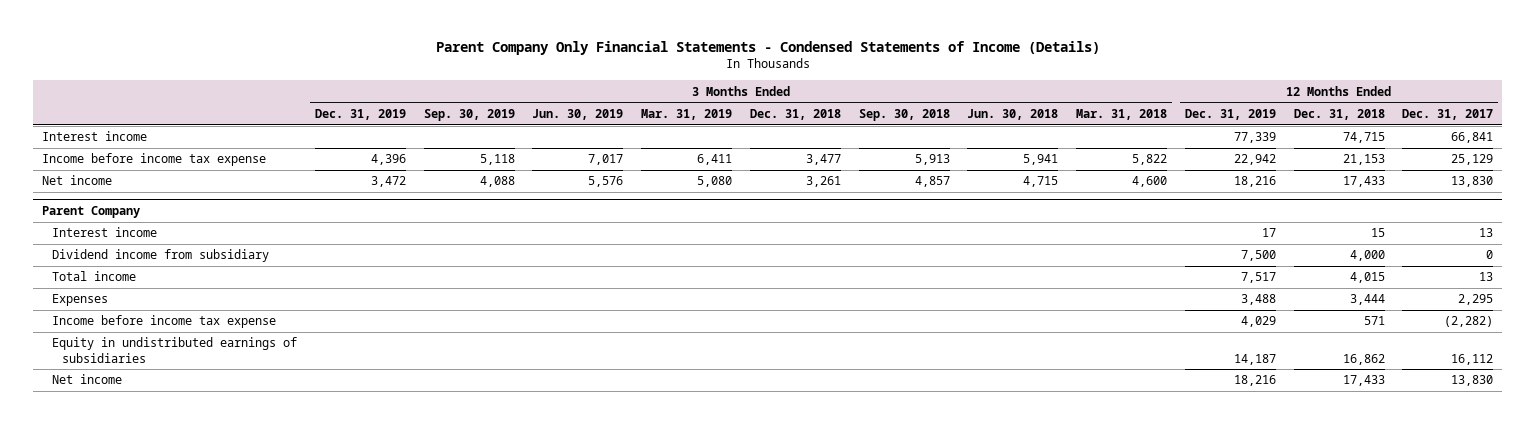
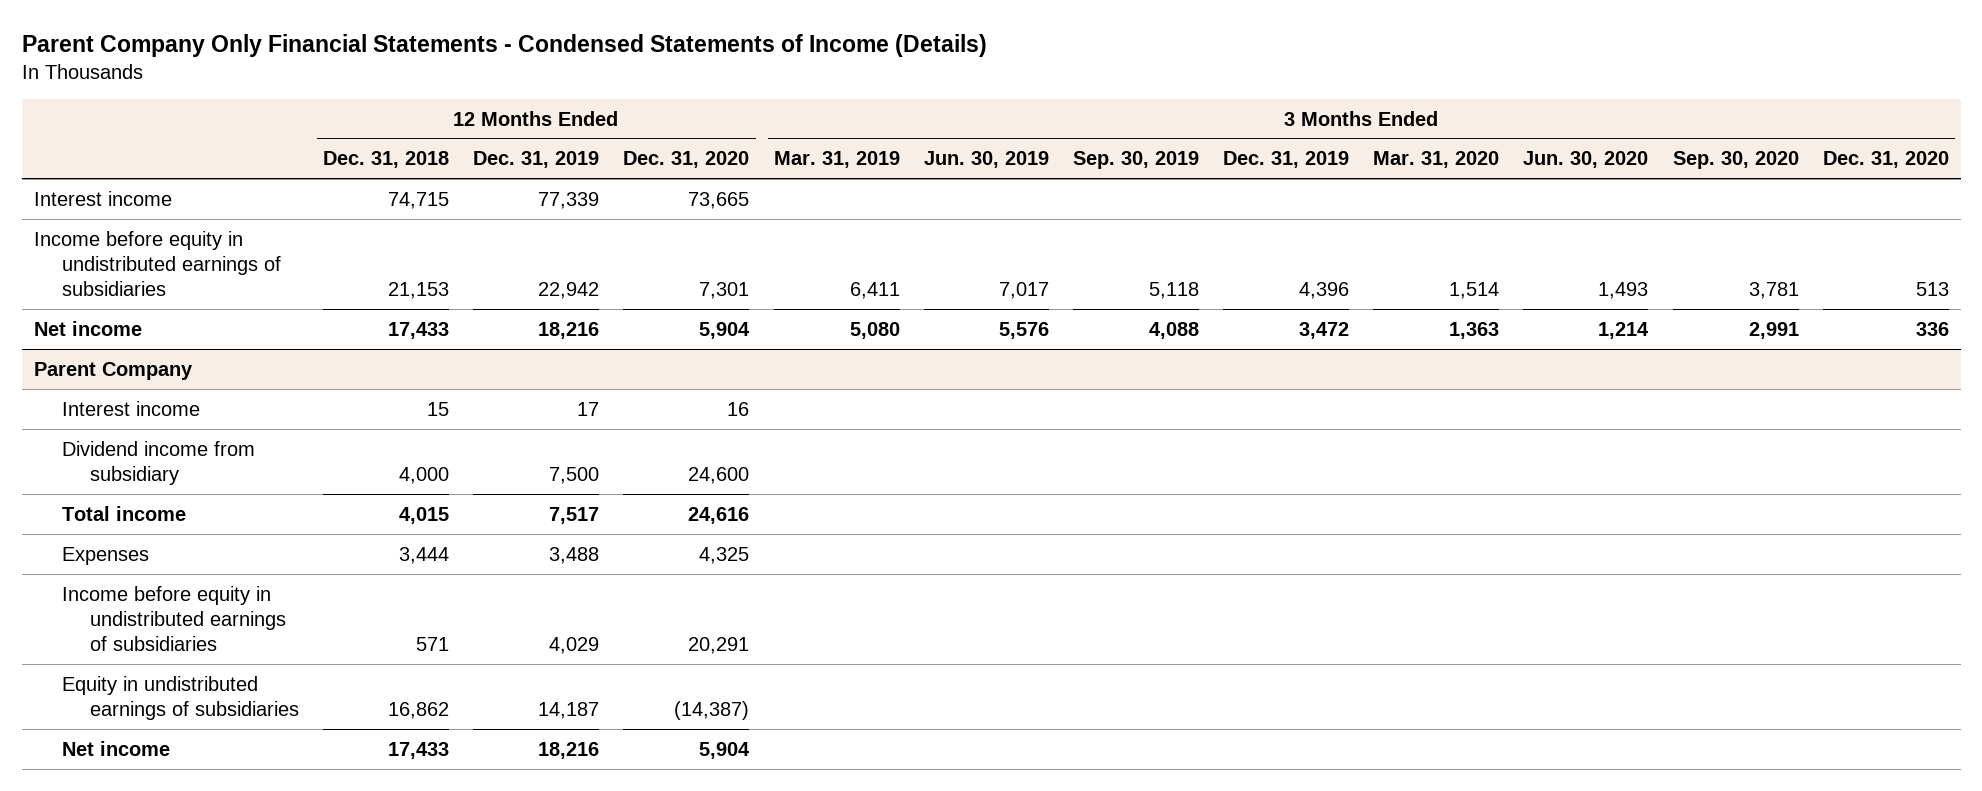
[749,109,841,121] Dec. 31, 2018 -> none
[858,109,950,122] Sep. 30, 2018 -> none
[967,109,1059,121] Jun. 30, 2018 -> none
[1076,109,1168,121] Mar. 31, 2018 -> none
[1402,109,1494,121] Dec. 31, 2017 -> none
none -> [623,151,750,169] Dec. 31, 2020
none -> [1373,151,1500,169] Mar. 31, 2020
none -> [1523,151,1649,169] Jun. 30, 2020
none -> [1672,151,1799,170] Sep. 30, 2020
none -> [1822,151,1949,169] Dec. 31, 2020
[42,153,267,167] Income before income tax expense -> [33,230,281,296] Income before equity in undistributed earnings of subsidiaries
[52,315,277,329] Income before income tax expense -> [61,585,287,651] Income before equity in undistributed earnings of subsidiaries

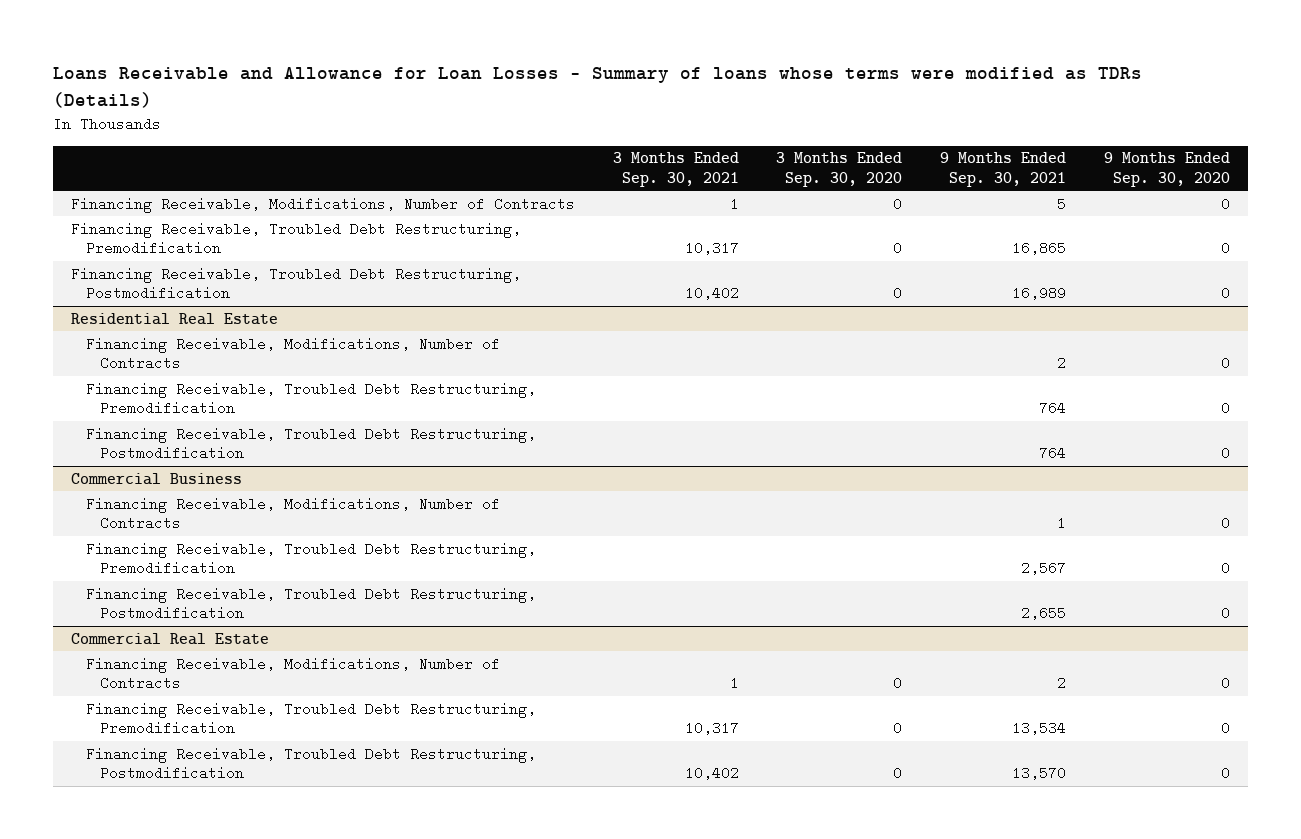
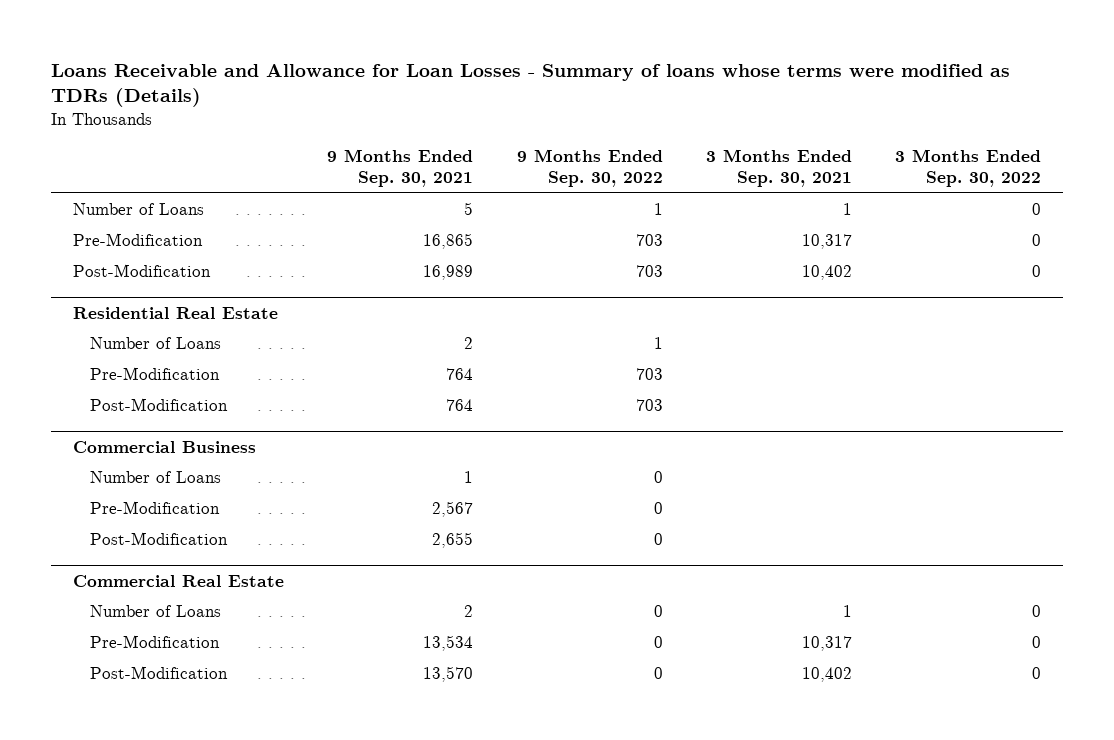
[776,152,903,188] 3 Months Ended Sep. 30, 2020 -> none
[1103,152,1230,188] 9 Months Ended Sep. 30, 2020 -> none
none -> [516,149,663,188] 9 Months Ended Sep. 30, 2022
none -> [895,149,1042,188] 3 Months Ended Sep. 30, 2022
[71,196,576,213] Financing Receivable, Modifications, Number of Contracts -> [72,203,204,216] Number of Loans
[71,221,522,256] Financing Receivable, Troubled Debt Restructuring, Premodification -> [72,233,203,247] Pre-Modification
[71,266,522,301] Financing Receivable, Troubled Debt Restructuring, Postmodification -> [72,264,211,278] Post-Modification
[85,336,500,371] Financing Receivable, Modifications, Number of Contracts -> [89,337,221,350] Number of Loans
[85,381,536,416] Financing Receivable, Troubled Debt Restructuring, Premodification -> [89,367,220,381] Pre-Modification
[85,426,536,461] Financing Receivable, Troubled Debt Restructuring, Postmodification -> [89,398,228,412] Post-Modification
[85,496,500,531] Financing Receivable, Modifications, Number of Contracts -> [89,471,221,484] Number of Loans
[85,541,536,576] Financing Receivable, Troubled Debt Restructuring, Premodification -> [89,501,220,515] Pre-Modification
[85,586,536,621] Financing Receivable, Troubled Debt Restructuring, Postmodification -> [89,532,228,546] Post-Modification
[85,656,500,691] Financing Receivable, Modifications, Number of Contracts -> [89,605,221,618] Number of Loans
[85,701,536,736] Financing Receivable, Troubled Debt Restructuring, Premodification -> [89,635,220,649] Pre-Modification
[85,746,536,781] Financing Receivable, Troubled Debt Restructuring, Postmodification -> [89,666,228,680] Post-Modification

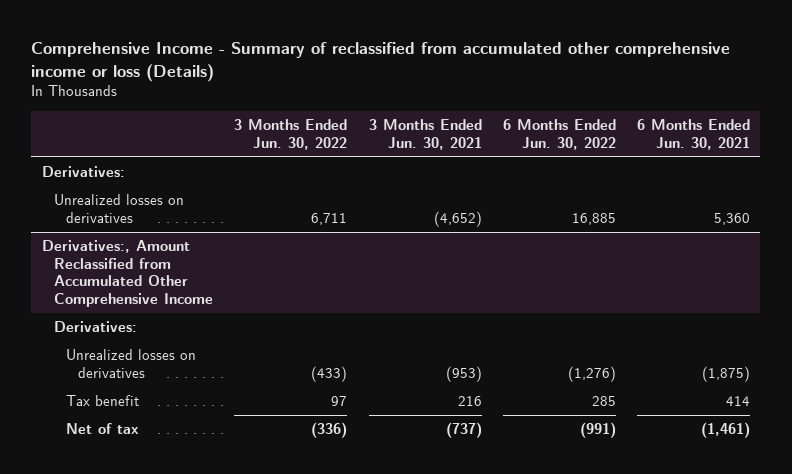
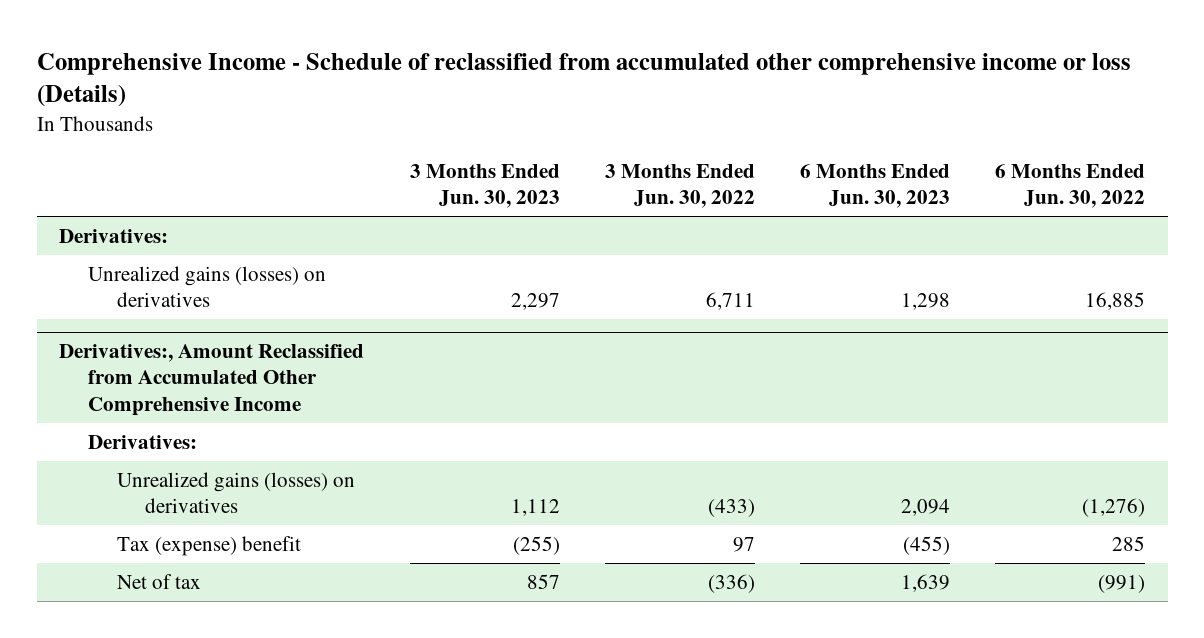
[31,42,731,82] Comprehensive Income - Summary of reclassified from accumulated other comprehensive income or loss (Details) -> [36,52,1131,108] Comprehensive Income - Schedule of reclassified from accumulated other comprehensive income or loss (Details)
[368,118,482,150] 3 Months Ended Jun. 30, 2021 -> none
[636,118,750,150] 6 Months Ended Jun. 30, 2021 -> none
none -> [409,164,560,209] 3 Months Ended Jun. 30, 2023
none -> [799,164,950,209] 6 Months Ended Jun. 30, 2023
[54,194,185,223] Unrealized losses on derivatives -> [88,265,327,308] Unrealized gains (losses) on derivatives
[66,349,197,378] Unrealized losses on derivatives -> [116,471,355,514] Unrealized gains (losses) on derivatives
[66,395,140,407] Tax benefit -> [116,535,301,556] Tax (expense) benefit

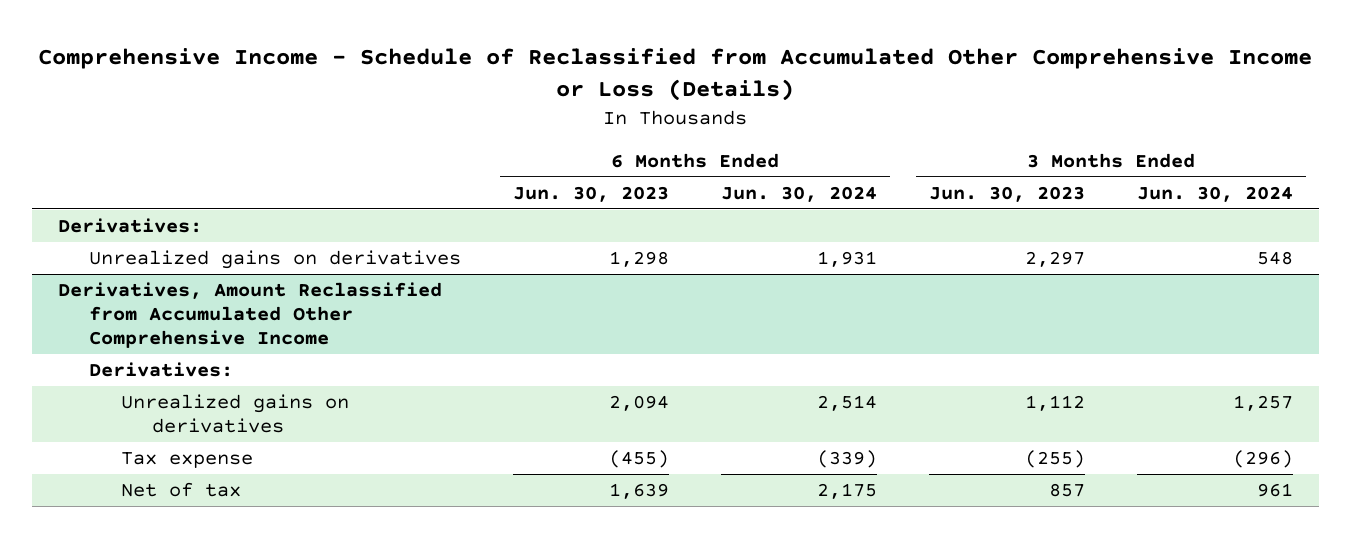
[36,52,1131,108] Comprehensive Income - Schedule of reclassified from accumulated other comprehensive income or loss (Details) -> [38,47,1313,101] Comprehensive Income - Schedule of Reclassified from Accumulated Other Comprehensive Income or Loss (Details)
[604,164,755,209] 3 Months Ended Jun. 30, 2022 -> none
[994,164,1145,209] 6 Months Ended Jun. 30, 2022 -> none
none -> [721,185,878,202] Jun. 30, 2024
none -> [1136,185,1293,202] Jun. 30, 2024
[88,265,327,308] Unrealized gains (losses) on derivatives -> [89,250,462,270] Unrealized gains on derivatives
[59,344,365,416] Derivatives:, Amount Reclassified from Accumulated Other Comprehensive Income -> [57,282,442,348] Derivatives, Amount Reclassified from Accumulated Other Comprehensive Income
[116,471,355,514] Unrealized gains (losses) on derivatives -> [120,394,349,434] Unrealized gains on derivatives
[116,535,301,556] Tax (expense) benefit -> [120,452,253,469] Tax expense

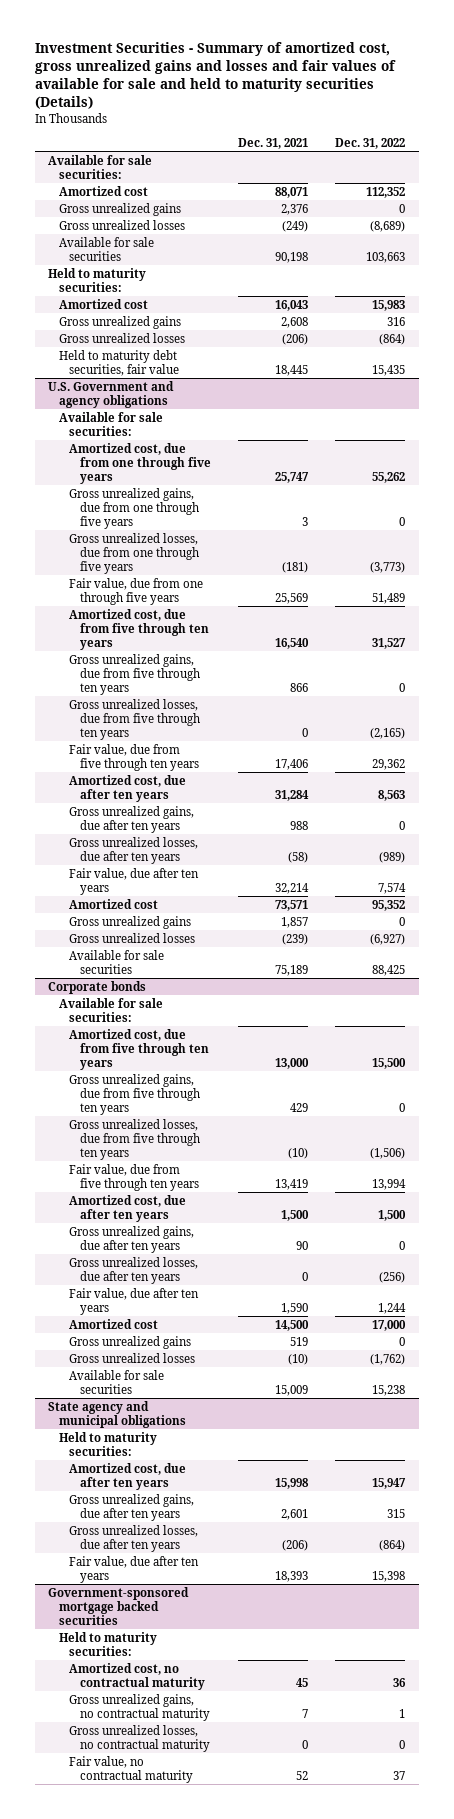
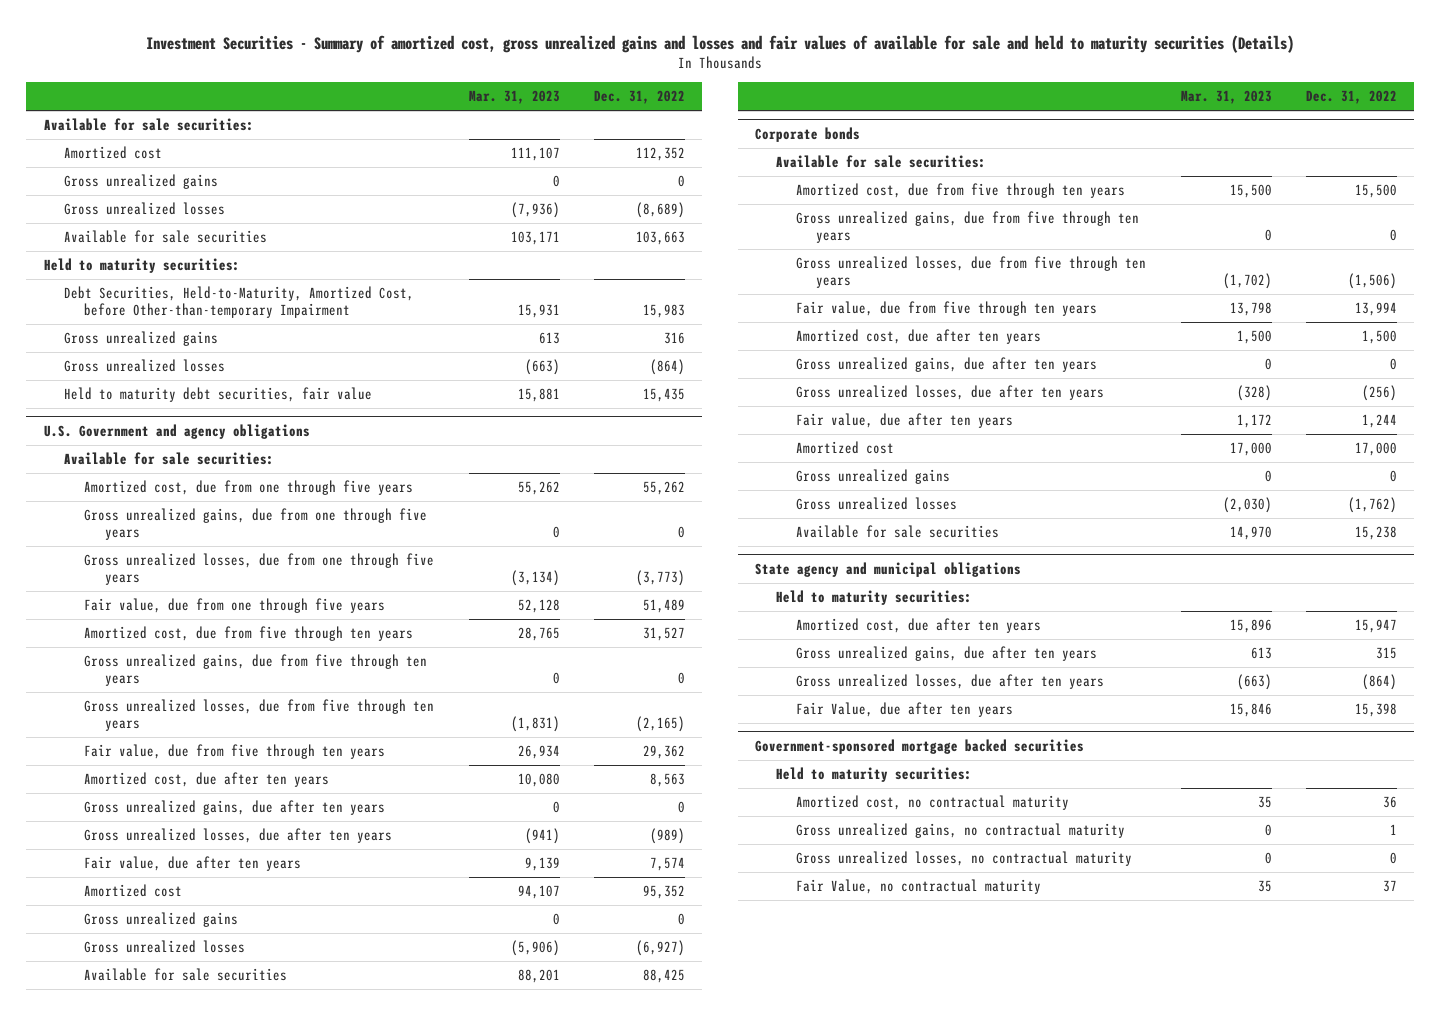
[238,138,309,150] Dec. 31, 2021 -> none
none -> [468,90,560,105] Mar. 31, 2023
[58,298,148,309] Amortized cost -> [63,286,414,319] Debt Securities, Held-to-Maturity, Amortized Cost, before Other-than-temporary Impairment
[69,1555,200,1583] Fair value, due after ten years -> [796,702,1014,718] Fair Value, due after ten years
[69,1755,194,1783] Fair value, no contractual maturity -> [796,879,1042,895] Fair Value, no contractual maturity

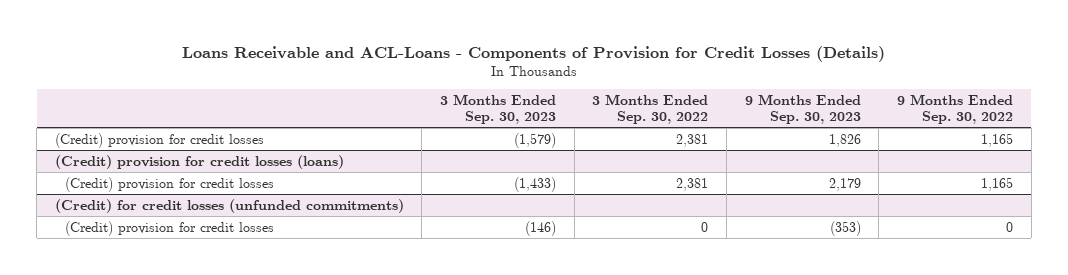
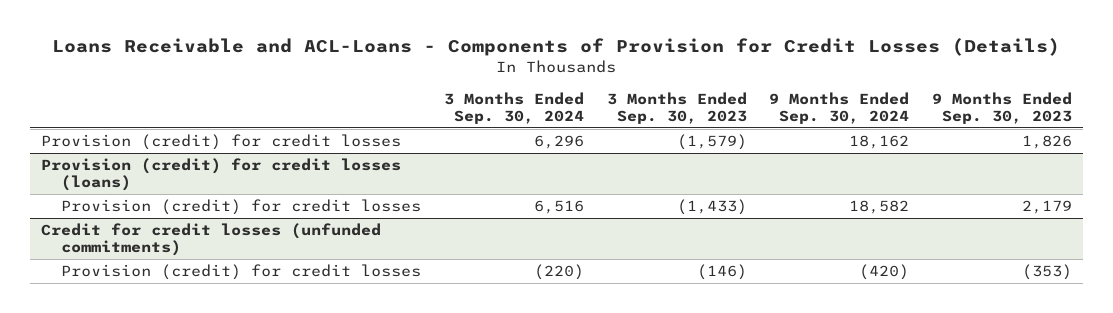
[592,93,709,124] 3 Months Ended Sep. 30, 2022 -> none
[896,93,1013,124] 9 Months Ended Sep. 30, 2022 -> none
none -> [444,91,585,124] 3 Months Ended Sep. 30, 2024
none -> [769,91,910,124] 9 Months Ended Sep. 30, 2024
[54,132,264,148] (Credit) provision for credit losses -> [41,133,402,150] Provision (credit) for credit losses
[54,154,344,169] (Credit) provision for credit losses (loans) -> [41,157,402,192] Provision (credit) for credit losses (loans)
[64,176,274,192] (Credit) provision for credit losses -> [61,198,422,215] Provision (credit) for credit losses
[54,198,404,213] (Credit) for credit losses (unfunded commitments) -> [41,222,382,257] Credit for credit losses (unfunded commitments)
[64,220,274,236] (Credit) provision for credit losses -> [61,263,422,280] Provision (credit) for credit losses

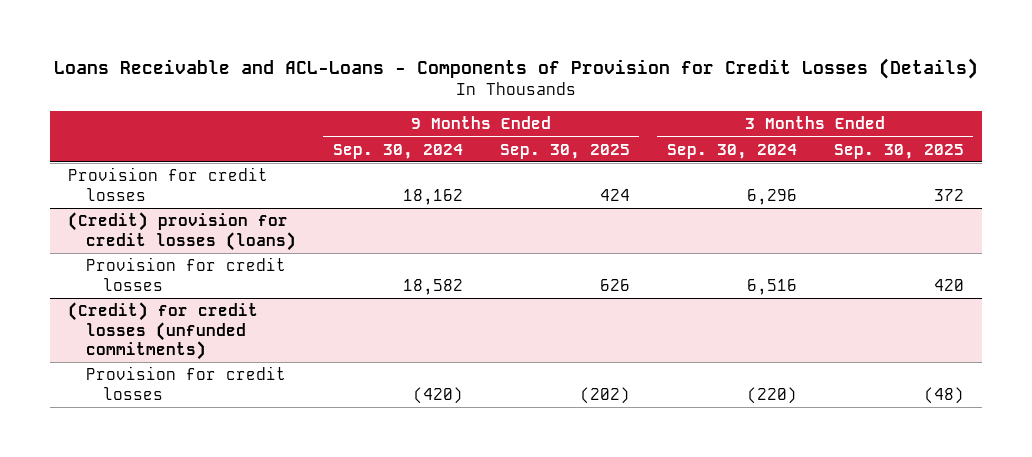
[606,91,747,124] 3 Months Ended Sep. 30, 2023 -> none
[931,91,1072,124] 9 Months Ended Sep. 30, 2023 -> none
none -> [499,143,630,159] Sep. 30, 2025
none -> [833,143,964,159] Sep. 30, 2025
[41,133,402,150] Provision (credit) for credit losses -> [68,167,269,201] Provision for credit losses
[41,157,402,192] Provision (credit) for credit losses (loans) -> [68,212,296,251] (Credit) provision for credit losses (loans)
[61,198,422,215] Provision (credit) for credit losses -> [85,257,286,291] Provision for credit losses
[41,222,382,257] Credit for credit losses (unfunded commitments) -> [68,302,259,360] (Credit) for credit losses (unfunded commitments)
[61,263,422,280] Provision (credit) for credit losses -> [85,366,286,400] Provision for credit losses

